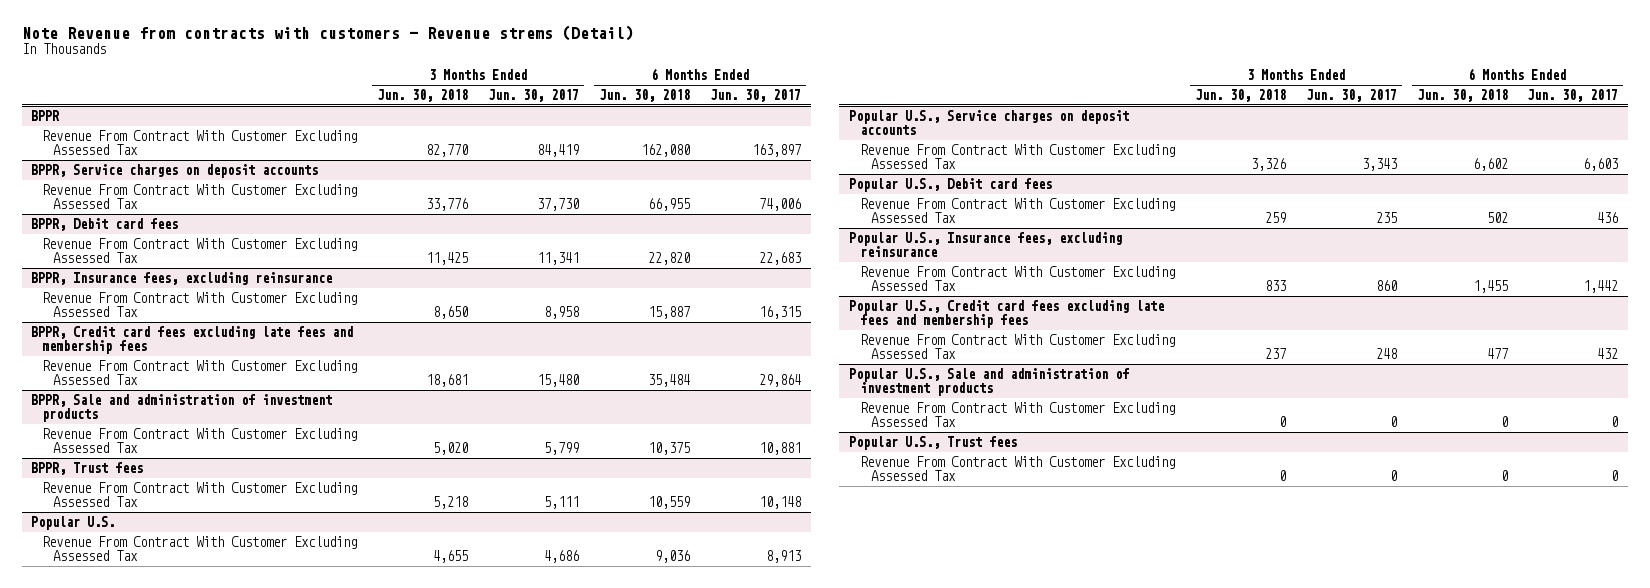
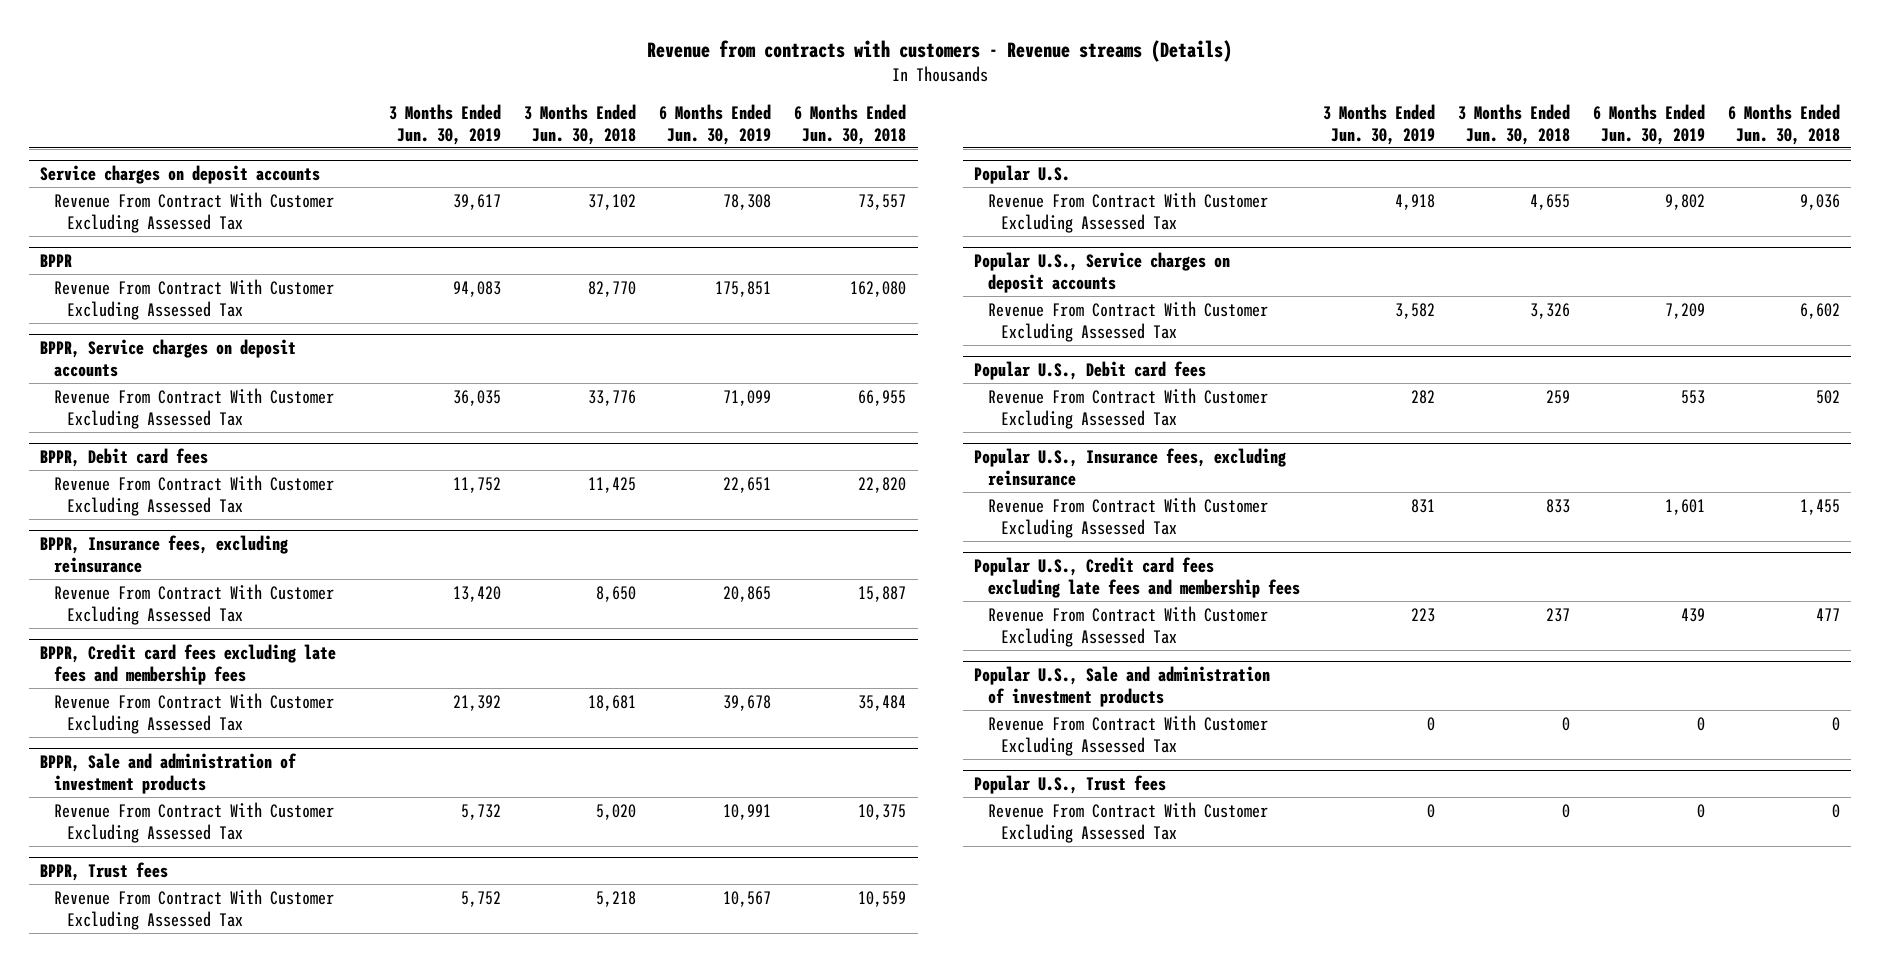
[21,24,634,41] Note Revenue from contracts with customers - Revenue strems (Detail) -> [647,39,1233,62] Revenue from contracts with customers - Revenue streams (Details)
[488,89,580,103] Jun. 30, 2017 -> none
[709,89,801,103] Jun. 30, 2017 -> none
none -> [388,103,501,145] 3 Months Ended Jun. 30, 2019
none -> [658,103,771,145] 6 Months Ended Jun. 30, 2019
none -> [40,164,321,184] Service charges on deposit accounts
none -> [53,191,334,233] Revenue From Contract With Customer Excluding Assessed Tax

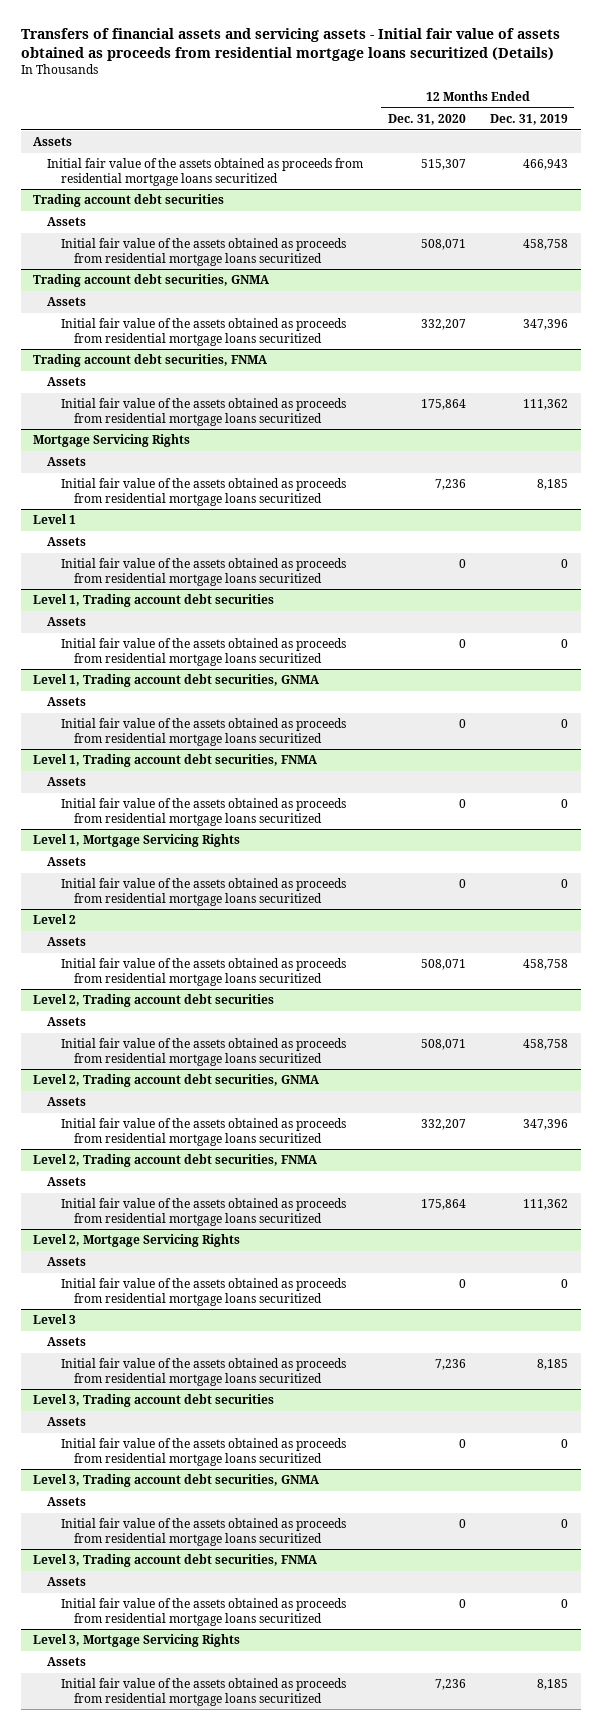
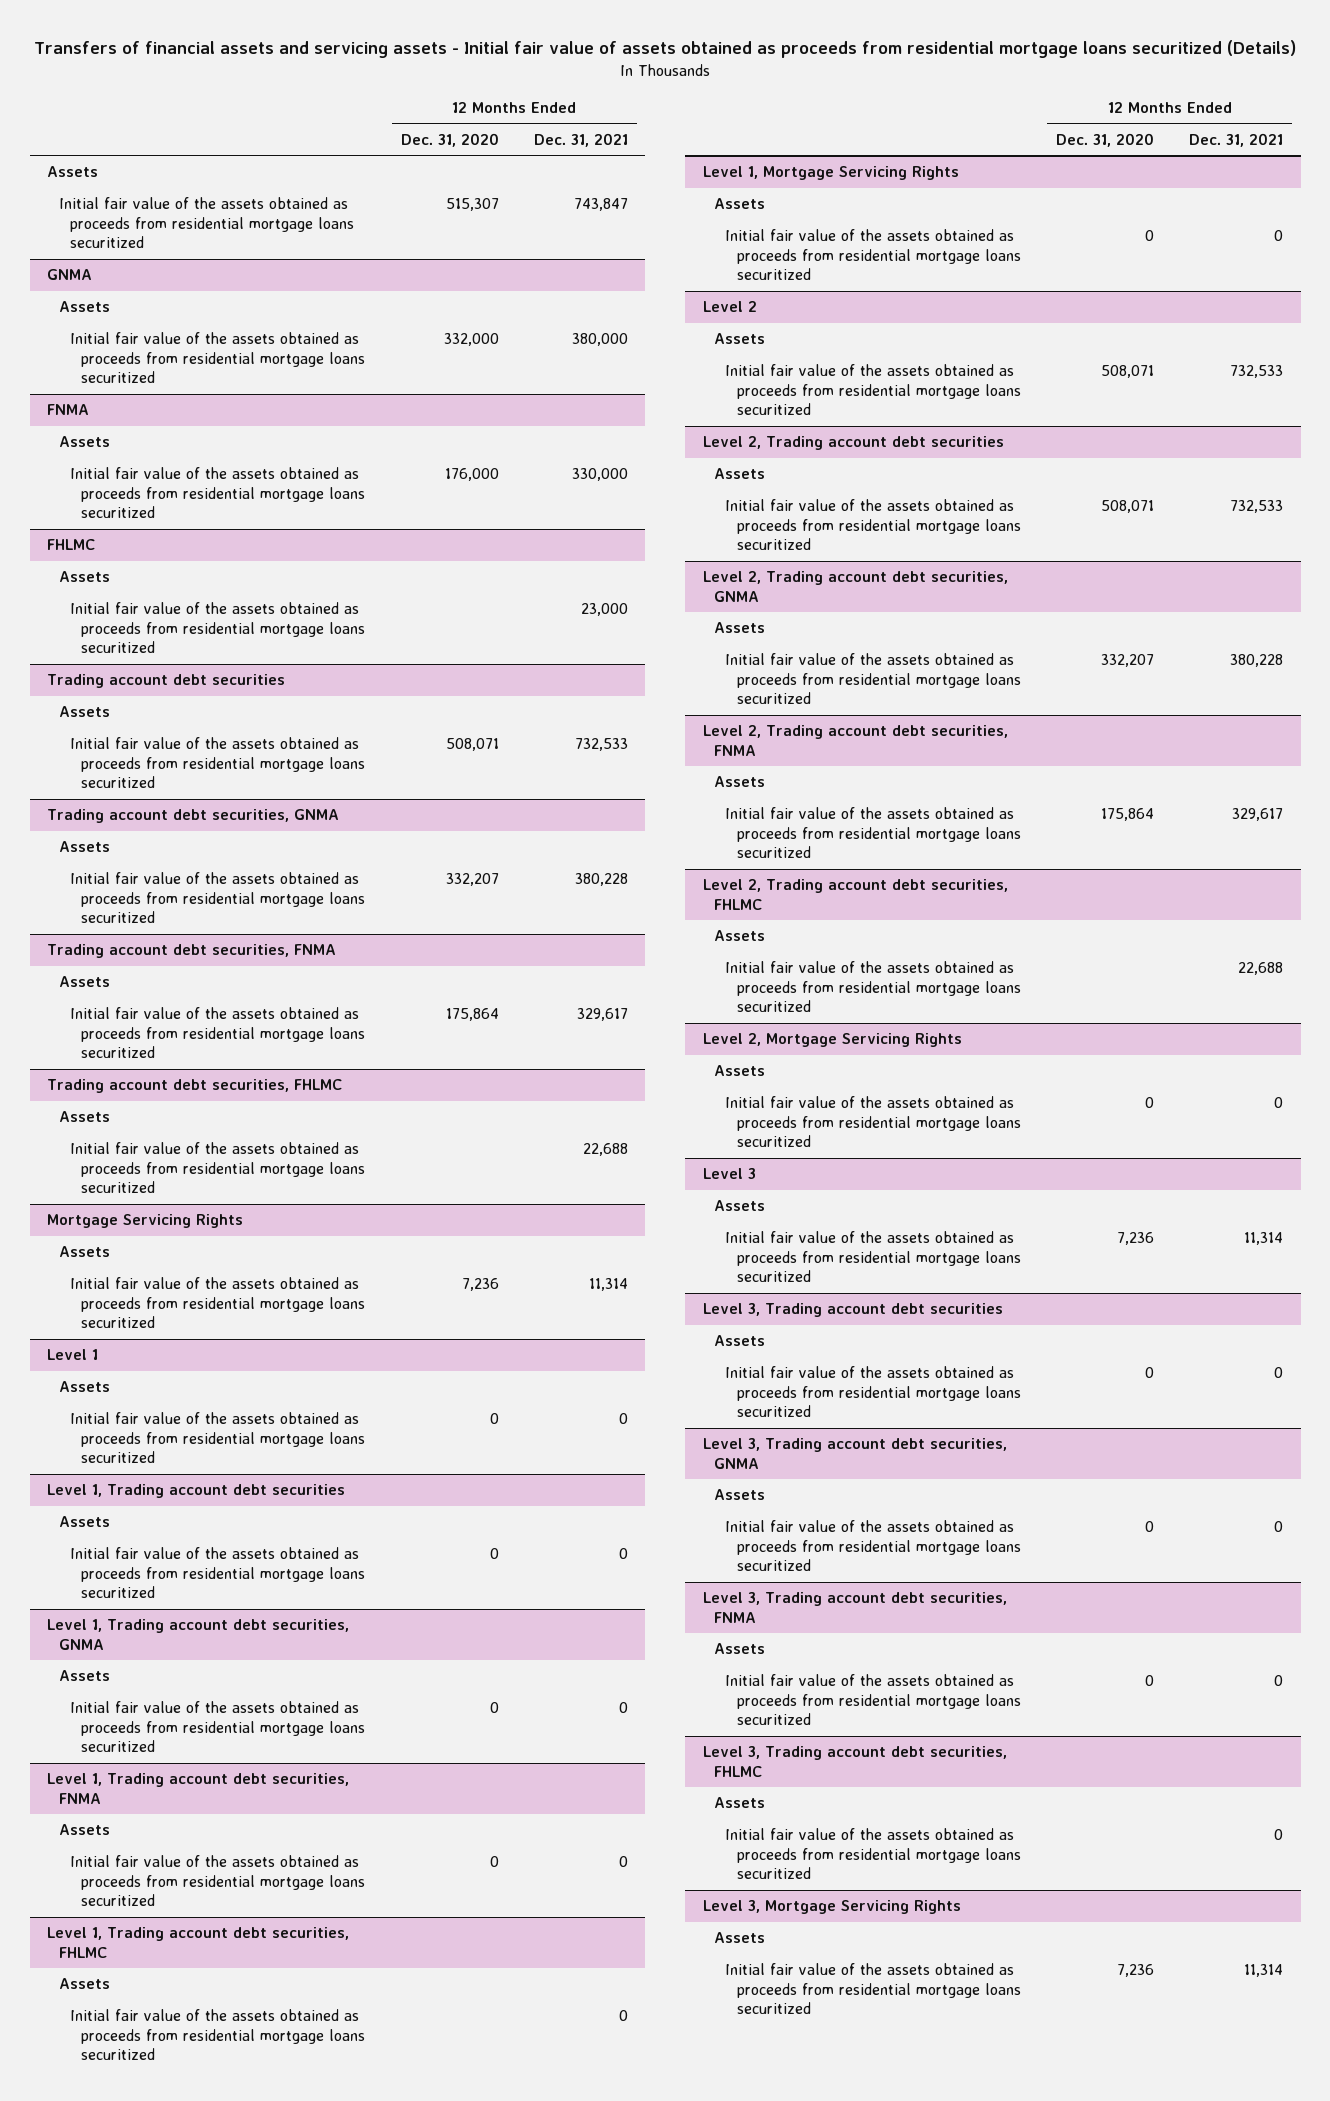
[490,114,569,126] Dec. 31, 2019 -> none
none -> [533,132,628,147] Dec. 31, 2021
none -> [47,269,93,281] GNMA
none -> [58,301,110,313] Assets
none -> [69,332,366,384] Initial fair value of the assets obtained as proceeds from residential mortgage loans securitized
none -> [47,404,90,416] FNMA
none -> [58,436,110,448] Assets
none -> [69,467,366,519] Initial fair value of the assets obtained as proceeds from residential mortgage loans securitized
none -> [47,539,96,551] FHLMC
none -> [58,571,110,583] Assets
none -> [69,602,366,654] Initial fair value of the assets obtained as proceeds from residential mortgage loans securitized
none -> [47,1079,343,1094] Trading account debt securities, FHLMC
none -> [58,1111,110,1123] Assets
none -> [69,1142,366,1194] Initial fair value of the assets obtained as proceeds from residential mortgage loans securitized
none -> [47,1927,350,1958] Level 1, Trading account debt securities, FHLMC
none -> [58,1978,110,1990] Assets
none -> [69,2009,366,2061] Initial fair value of the assets obtained as proceeds from residential mortgage loans securitized
none -> [702,879,1008,910] Level 2, Trading account debt securities, FHLMC
none -> [713,930,765,942] Assets
none -> [725,961,1021,1013] Initial fair value of the assets obtained as proceeds from residential mortgage loans securitized
none -> [702,1746,1007,1777] Level 3, Trading account debt securities, FHLMC
none -> [713,1797,765,1809] Assets
none -> [725,1828,1021,1880] Initial fair value of the assets obtained as proceeds from residential mortgage loans securitized

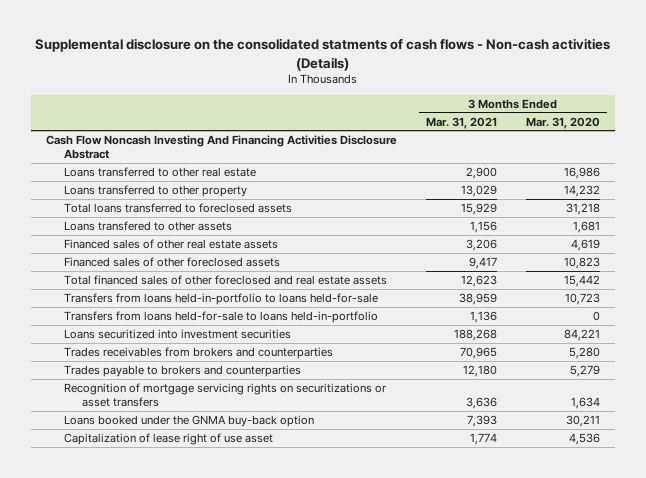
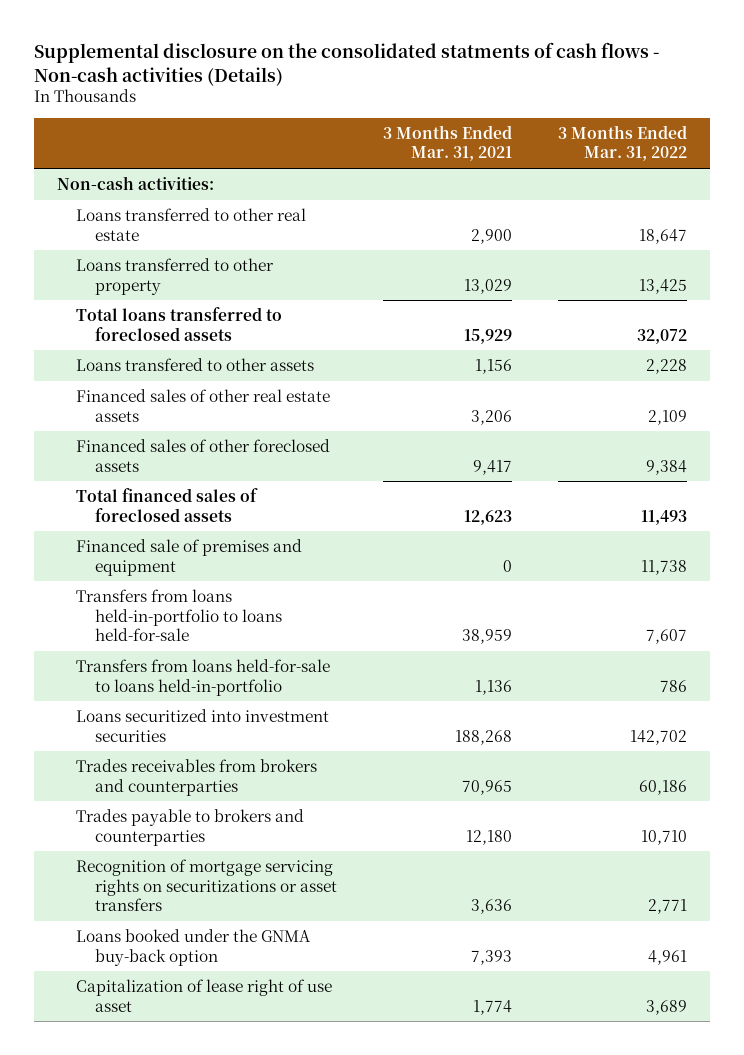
[526,116,601,129] Mar. 31, 2020 -> none
none -> [558,124,688,162] 3 Months Ended Mar. 31, 2022
[45,134,397,160] Cash Flow Noncash Investing And Financing Activities Disclosure Abstract -> [56,176,214,191] Non-cash activities:
[63,274,387,285] Total financed sales of other foreclosed and real estate assets -> [76,488,259,522] Total financed sales of foreclosed assets
none -> [76,539,303,576] Financed sale of premises and equipment

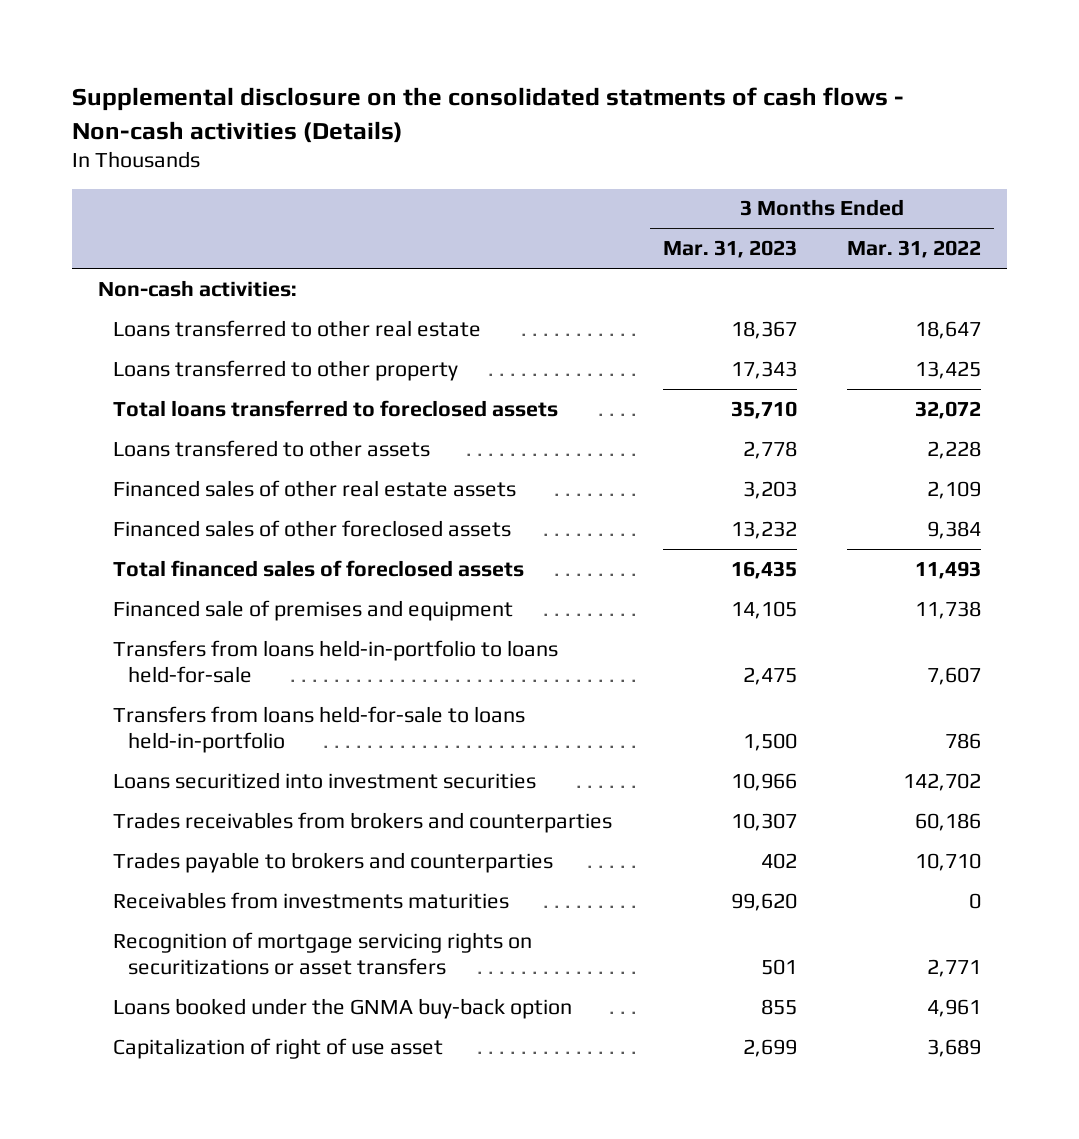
[383,124,513,162] 3 Months Ended Mar. 31, 2021 -> none
none -> [662,240,797,259] Mar. 31, 2023
none -> [112,891,509,909] Receivables from investments maturities
[76,979,333,1012] Capitalization of lease right of use asset -> [112,1037,443,1059] Capitalization of right of use asset

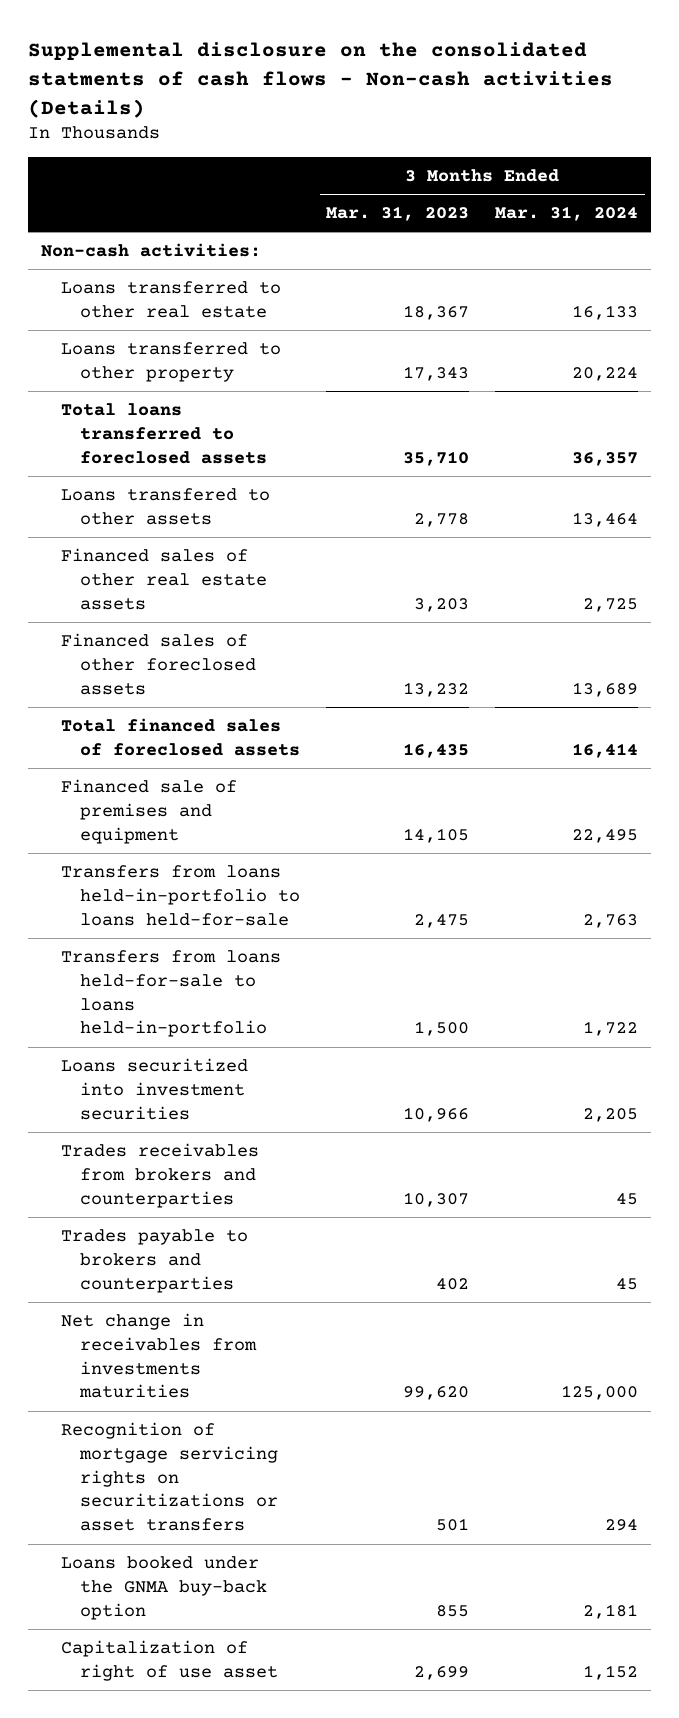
[847,240,982,259] Mar. 31, 2022 -> none
none -> [495,206,639,222] Mar. 31, 2024
[112,891,509,909] Receivables from investments maturities -> [60,1313,258,1399] Net change in receivables from investments maturities

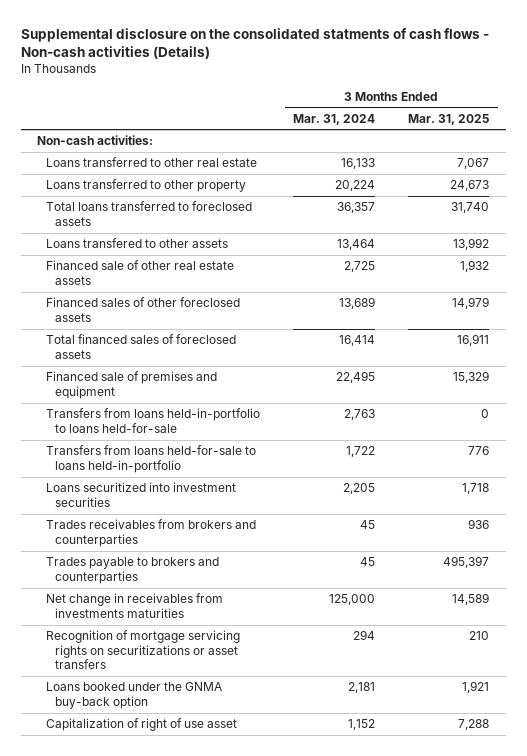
[326,206,470,222] Mar. 31, 2023 -> none
none -> [408,113,490,125] Mar. 31, 2025
[60,548,268,610] Financed sales of other real estate assets -> [46,260,235,285] Financed sale of other real estate assets

